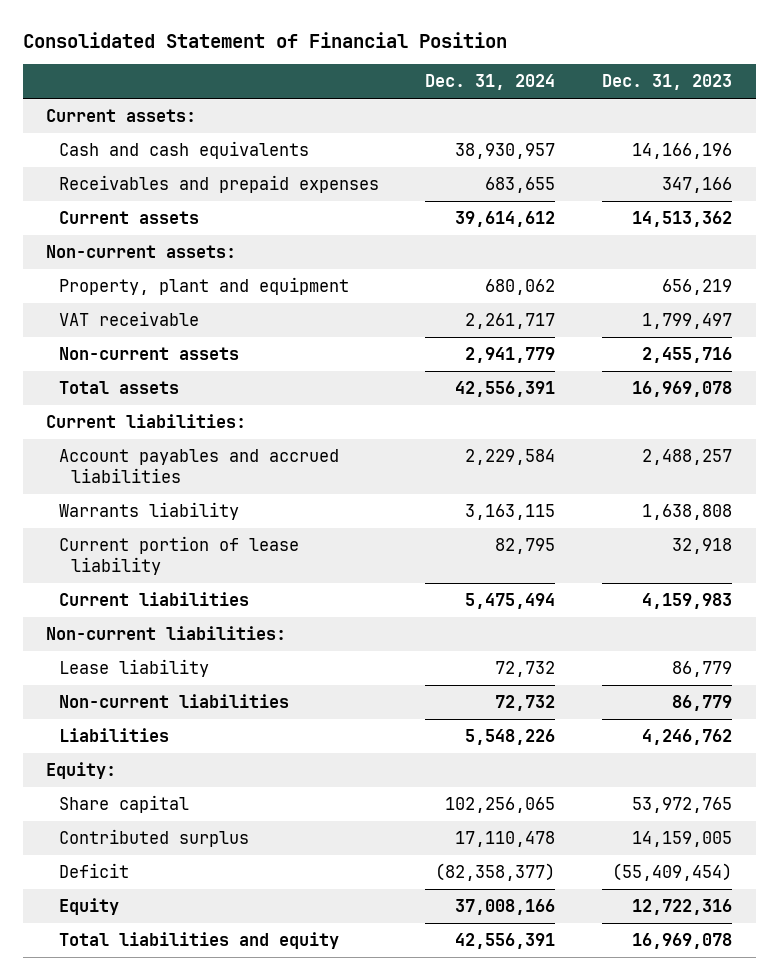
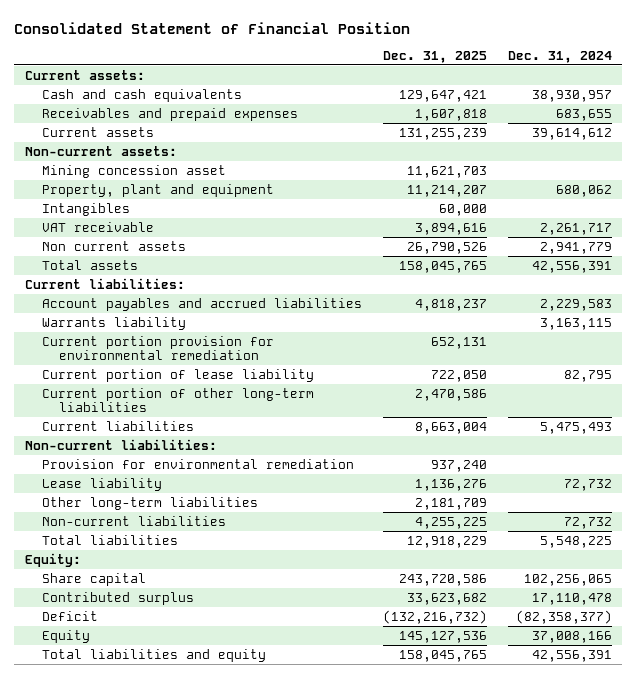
[602,74,733,91] Dec. 31, 2023 -> none
none -> [382,51,487,64] Dec. 31, 2025
none -> [41,164,226,178] Mining concession asset
none -> [41,202,130,216] Intangibles
[58,346,239,360] Non-current assets -> [41,240,186,251] Non current assets
[465,448,556,465] 2,229,584 -> [539,298,612,311] 2,229,583
none -> [41,335,274,361] Current portion provision for environmental remediation
none -> [41,387,314,413] Current portion of other long-term liabilities
[465,592,556,609] 5,475,494 -> [539,421,612,434] 5,475,493
none -> [41,458,354,469] Provision for environmental remediation
none -> [41,496,258,510] Other long-term liabilities
[58,727,169,742] Liabilities -> [41,534,178,545] Total liabilities
[465,728,556,745] 5,548,226 -> [539,535,612,548] 5,548,225

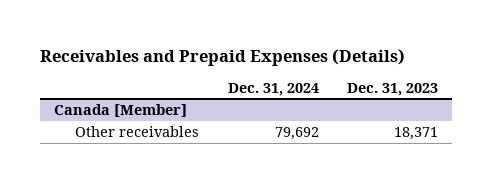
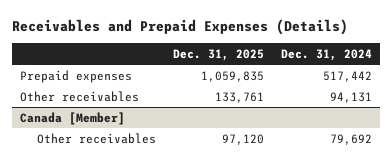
[347,82,439,96] Dec. 31, 2023 -> none
none -> [172,48,264,61] Dec. 31, 2025
none -> [20,69,133,83] Prepaid expenses
none -> [20,90,140,102] Other receivables

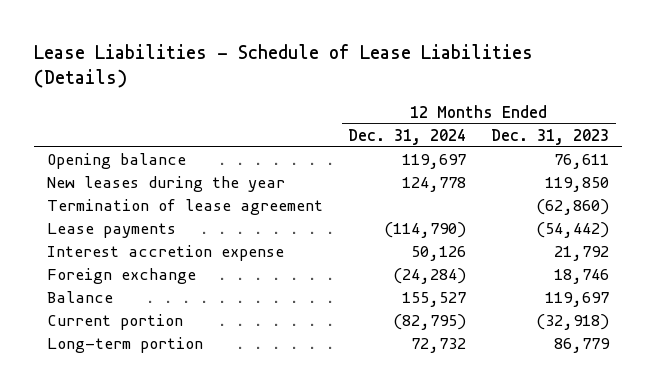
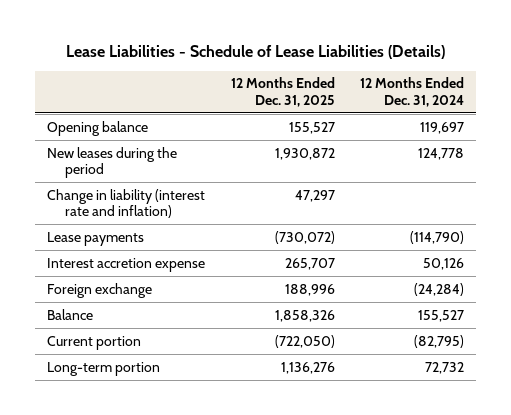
[491,128,610,145] Dec. 31, 2023 -> none
none -> [230,77,335,107] 12 Months Ended Dec. 31, 2025
[46,199,323,216] Termination of lease agreement -> none
[46,176,285,193] New leases during the year -> [47,146,178,179] New leases during the period
none -> [47,188,206,219] Change in liability (interest rate and inflation)

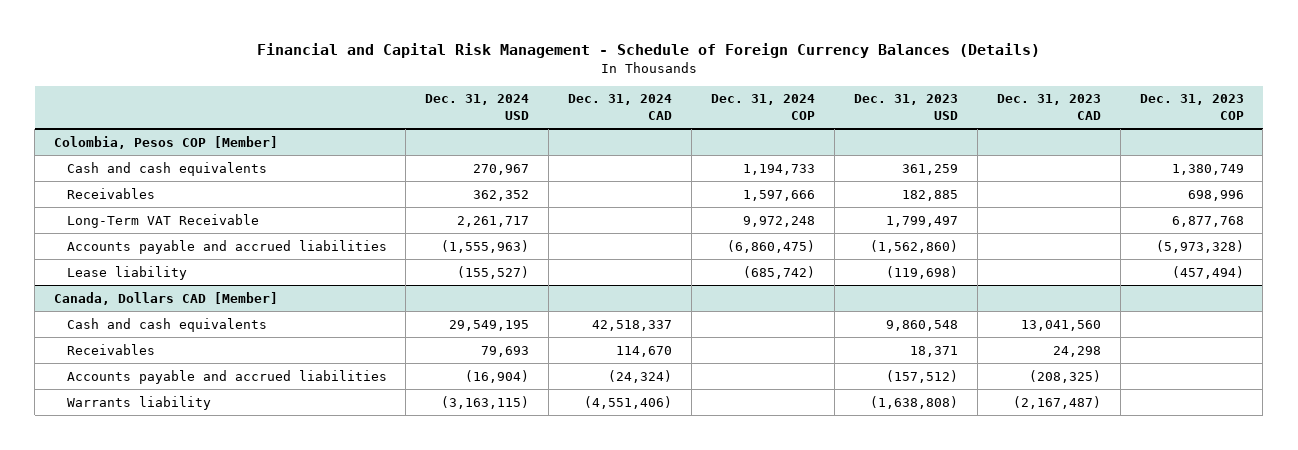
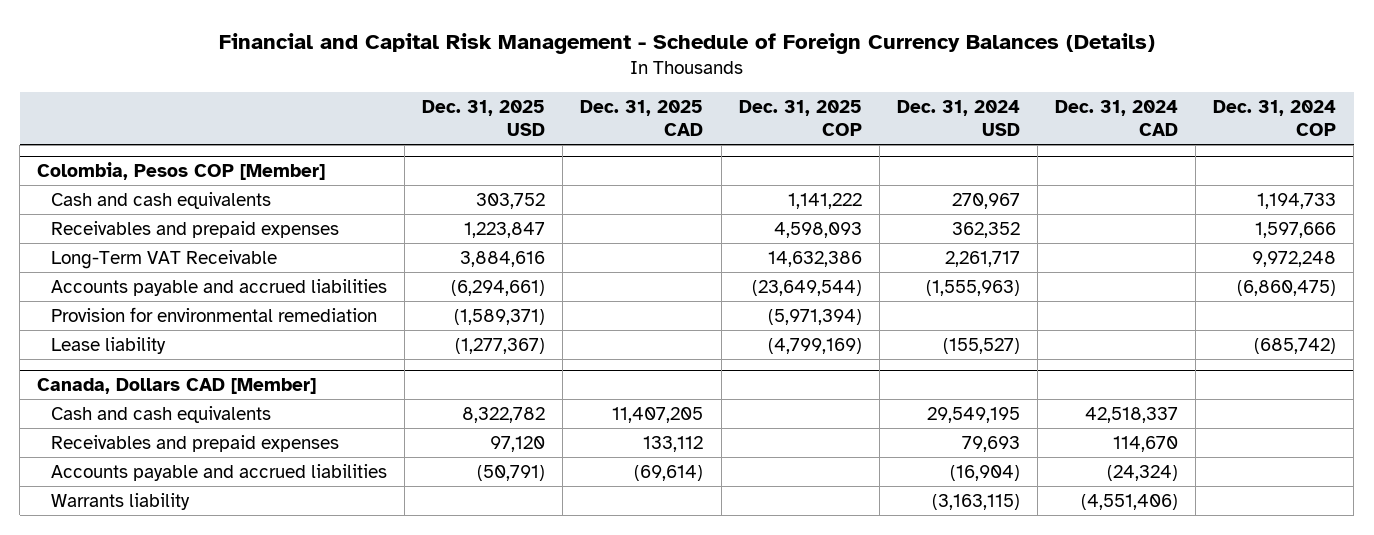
[853,94,958,121] Dec. 31, 2023 USD -> none
[996,94,1101,121] Dec. 31, 2023 CAD -> none
[1139,94,1244,121] Dec. 31, 2023 COP -> none
none -> [422,100,546,137] Dec. 31, 2025 USD
none -> [580,100,704,137] Dec. 31, 2025 CAD
none -> [738,100,862,137] Dec. 31, 2025 COP
[66,187,155,199] Receivables -> [51,220,340,238] Receivables and prepaid expenses
none -> [51,306,378,322] Provision for environmental remediation
[66,343,155,355] Receivables -> [51,434,340,452] Receivables and prepaid expenses

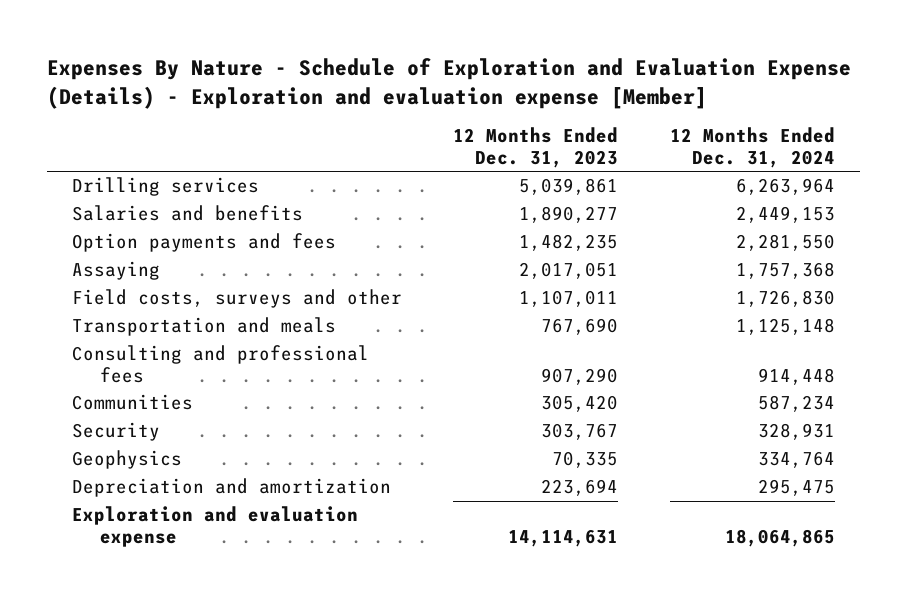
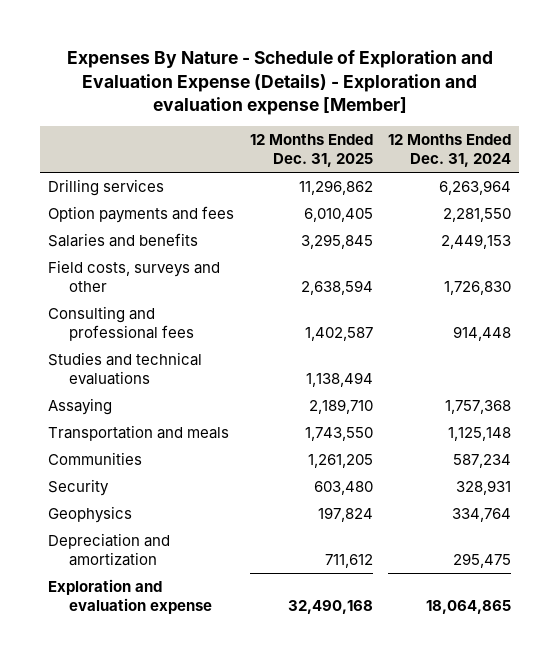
[453,127,619,168] 12 Months Ended Dec. 31, 2023 -> none
none -> [249,134,373,168] 12 Months Ended Dec. 31, 2025
[72,205,304,222] Salaries and benefits -> [48,232,199,247] Salaries and benefits
none -> [48,351,203,386] Studies and technical evaluations
[72,261,161,281] Assaying -> [48,397,113,415] Assaying
[72,317,337,337] Transportation and meals -> [48,424,230,441] Transportation and meals

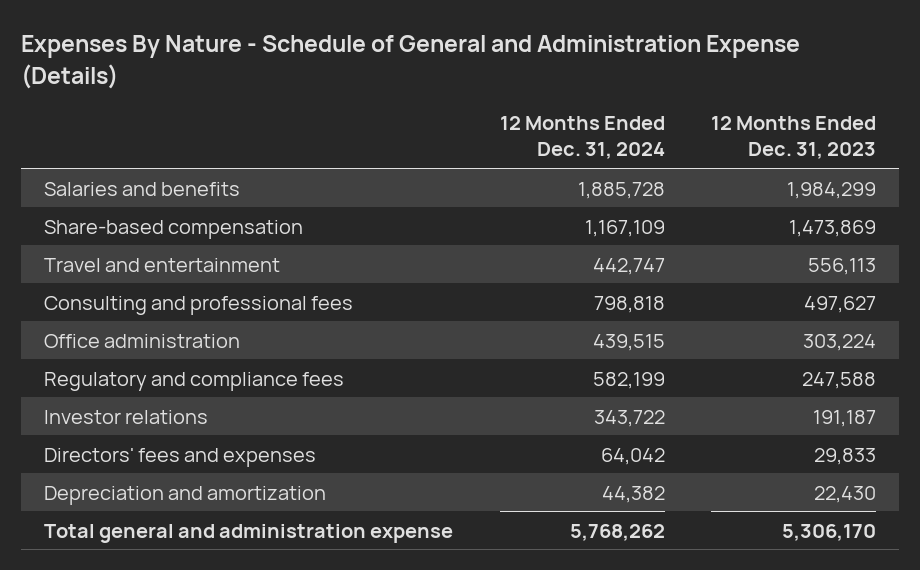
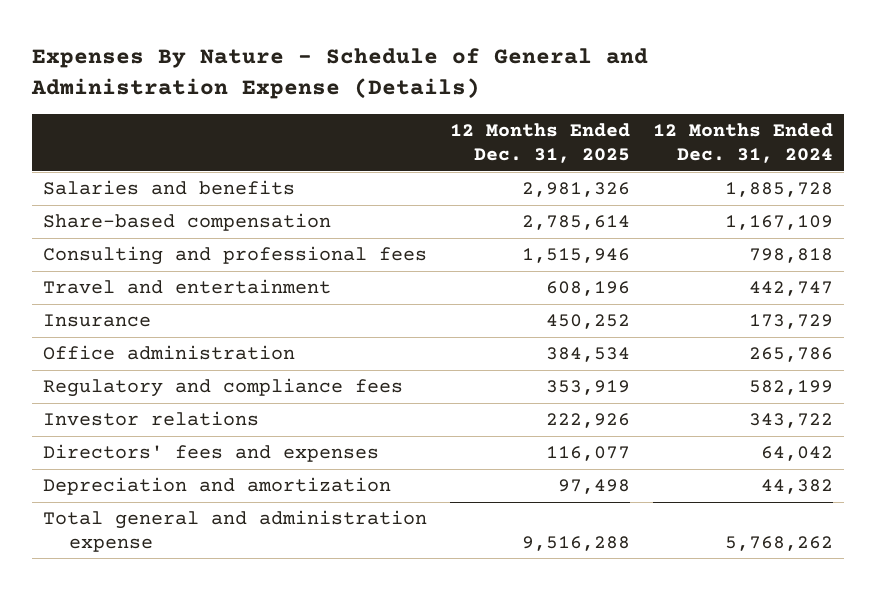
[711,116,877,160] 12 Months Ended Dec. 31, 2023 -> none
none -> [449,123,630,164] 12 Months Ended Dec. 31, 2025
[44,257,281,272] Travel and entertainment -> [42,279,331,295] Travel and entertainment
none -> [42,314,151,328] Insurance
[592,333,665,351] 439,515 -> [748,347,833,363] 265,786

